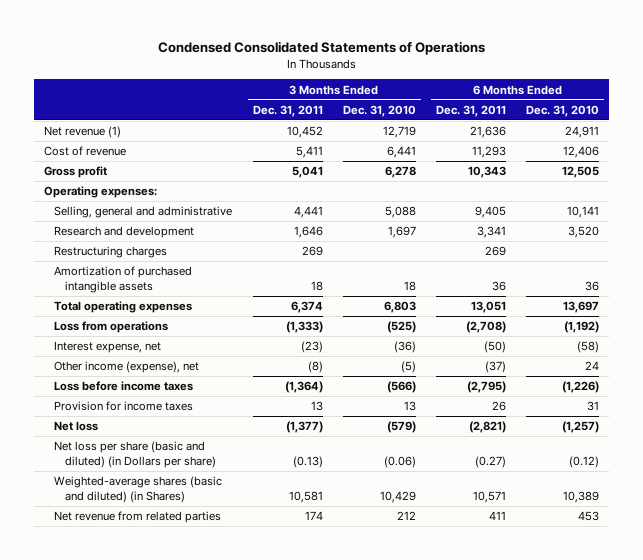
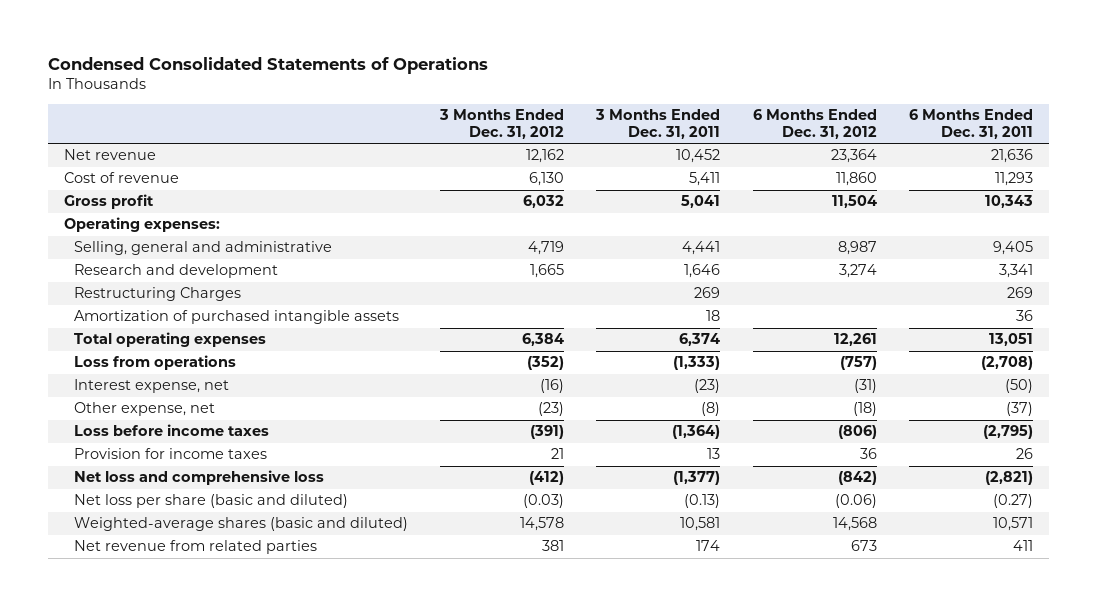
[342,104,416,117] Dec. 31, 2010 -> none
[526,104,600,117] Dec. 31, 2010 -> none
none -> [439,109,565,140] 3 Months Ended Dec. 31, 2012
none -> [752,109,877,140] 6 Months Ended Dec. 31, 2012
[43,126,121,139] Net revenue (1) -> [63,149,156,161] Net revenue
[54,246,168,259] Restructuring charges -> [74,287,242,302] Restructuring Charges
[54,361,200,374] Other income (expense), net -> [74,402,216,417] Other expense, net
[54,421,99,432] Net loss -> [74,470,325,486] Net loss and comprehensive loss
[54,441,216,469] Net loss per share (basic and diluted) (in Dollars per share) -> [74,494,349,509] Net loss per share (basic and diluted)
[54,476,223,504] Weighted-average shares (basic and diluted) (in Shares) -> [74,517,409,532] Weighted-average shares (basic and diluted)

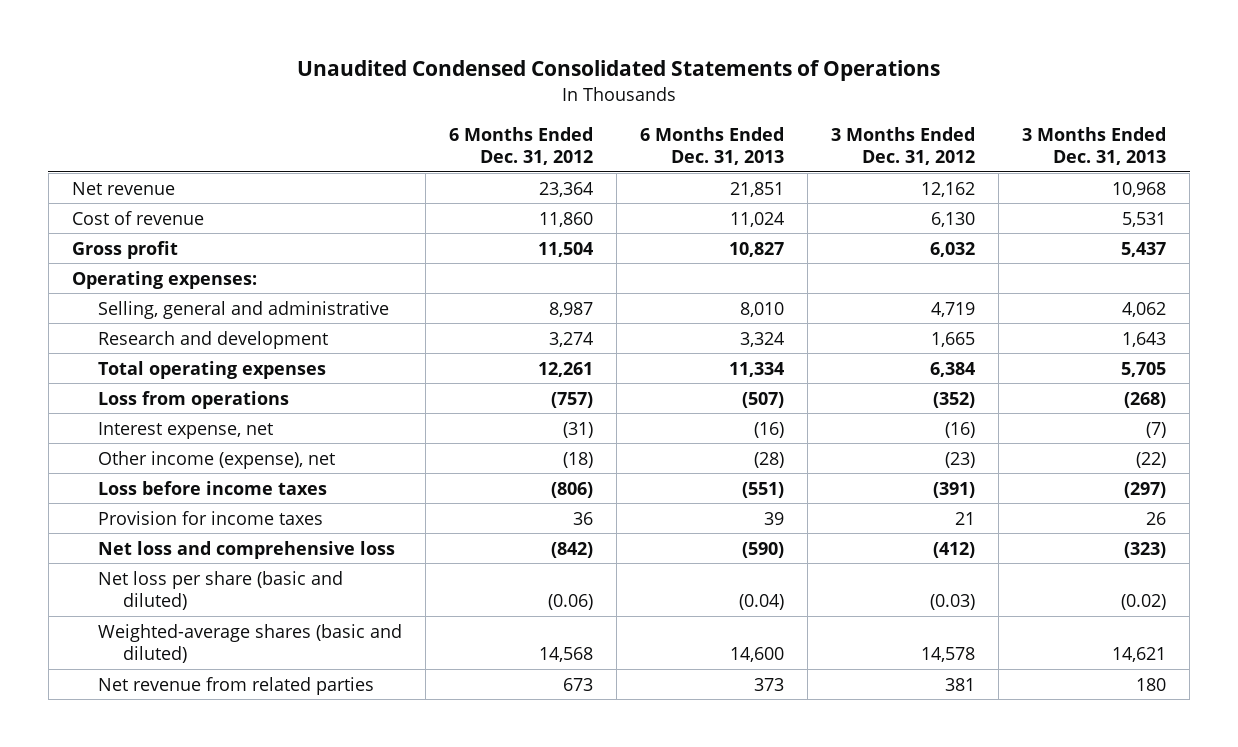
[47,57,488,75] Condensed Consolidated Statements of Operations -> [297,60,941,82] Unaudited Condensed Consolidated Statements of Operations
[595,109,721,140] 3 Months Ended Dec. 31, 2011 -> none
[908,109,1033,140] 6 Months Ended Dec. 31, 2011 -> none
none -> [639,126,784,166] 6 Months Ended Dec. 31, 2013
none -> [1022,126,1167,166] 3 Months Ended Dec. 31, 2013
[74,287,242,302] Restructuring Charges -> none
[74,310,400,325] Amortization of purchased intangible assets -> none
[74,402,216,417] Other expense, net -> [97,450,335,469] Other income (expense), net

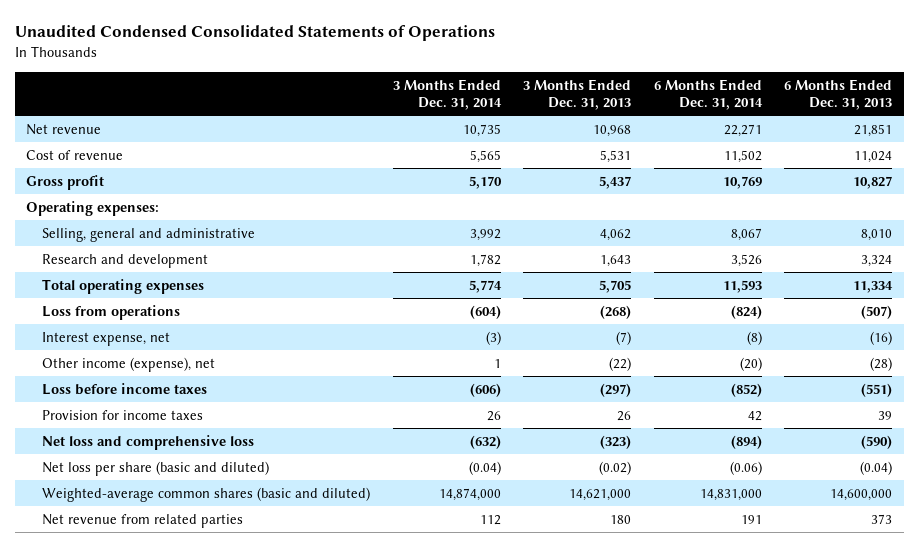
[448,126,593,166] 6 Months Ended Dec. 31, 2012 -> none
[831,126,976,166] 3 Months Ended Dec. 31, 2012 -> none
none -> [392,78,502,110] 3 Months Ended Dec. 31, 2014
none -> [653,78,763,110] 6 Months Ended Dec. 31, 2014
[97,623,402,664] Weighted-average shares (basic and diluted) -> [41,486,370,502] Weighted-average common shares (basic and diluted)
[729,647,784,663] 14,600 -> [830,488,893,501] 14,600,000
[1112,647,1167,663] 14,621 -> [569,488,632,501] 14,621,000

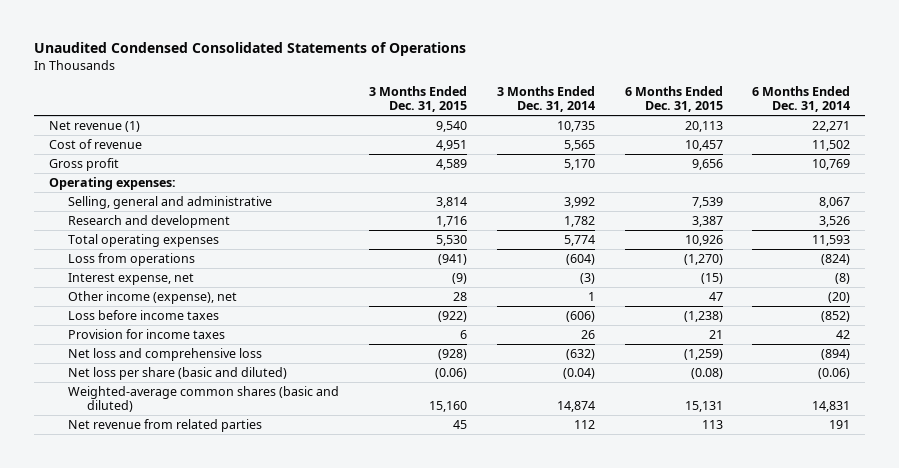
[523,78,632,110] 3 Months Ended Dec. 31, 2013 -> none
[784,78,893,110] 6 Months Ended Dec. 31, 2013 -> none
none -> [368,85,467,113] 3 Months Ended Dec. 31, 2015
none -> [624,85,723,113] 6 Months Ended Dec. 31, 2015
[25,123,101,135] Net revenue -> [48,120,140,132] Net revenue (1)
[438,487,501,501] 14,874,000 -> [556,401,595,413] 14,874
[699,488,762,501] 14,831,000 -> [812,401,851,413] 14,831

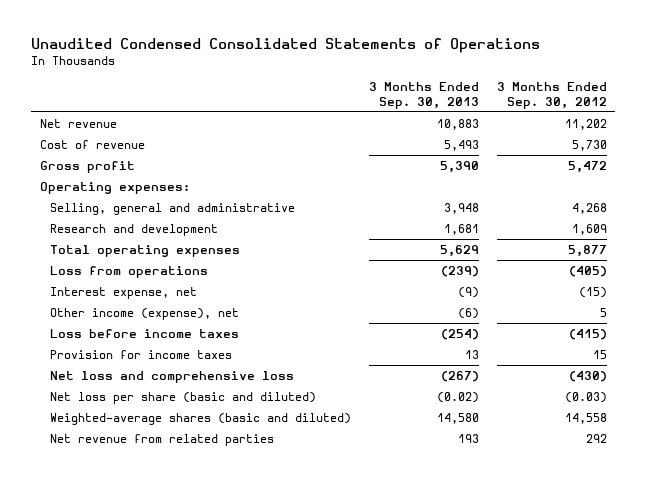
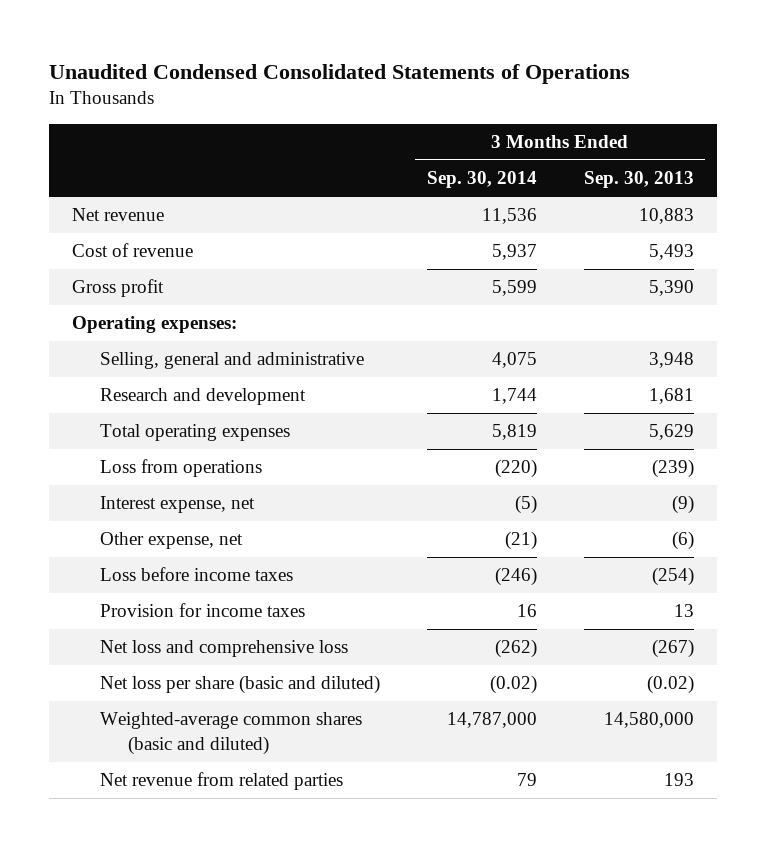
[496,82,607,110] 3 Months Ended Sep. 30, 2012 -> none
none -> [426,171,537,189] Sep. 30, 2014
[50,307,240,320] Other income (expense), net -> [100,532,244,550] Other expense, net
[50,412,352,425] Weighted-average shares (basic and diluted) -> [100,712,363,755] Weighted-average common shares (basic and diluted)
[436,412,479,424] 14,580 -> [603,712,694,729] 14,580,000

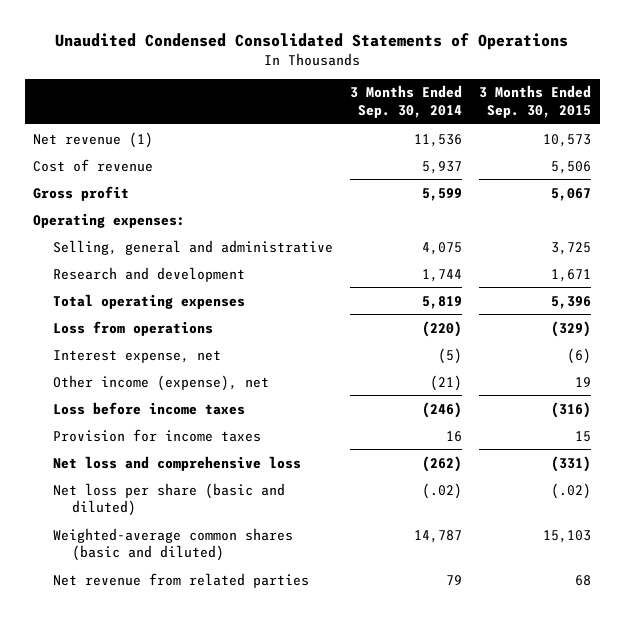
[583,171,694,189] Sep. 30, 2013 -> none
none -> [479,85,592,118] 3 Months Ended Sep. 30, 2015
[72,208,165,222] Net revenue -> [33,131,154,148] Net revenue (1)
[100,532,244,550] Other expense, net -> [52,374,269,391] Other income (expense), net
[489,675,537,695] (0.02) -> [422,482,463,499] (.02)
[446,712,537,729] 14,787,000 -> [414,529,463,543] 14,787

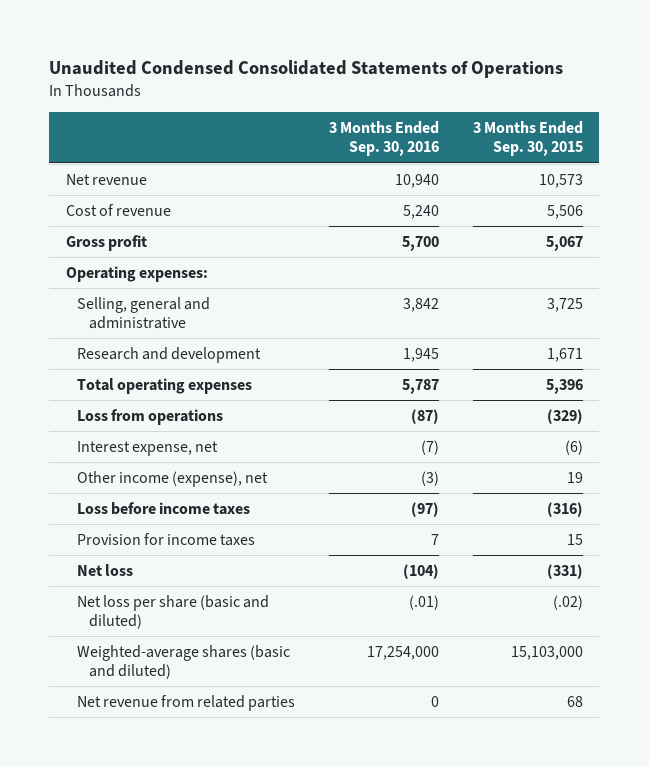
[350,85,463,118] 3 Months Ended Sep. 30, 2014 -> none
none -> [328,120,439,157] 3 Months Ended Sep. 30, 2016
[33,131,154,148] Net revenue (1) -> [65,173,147,185] Net revenue
[52,455,301,471] Net loss and comprehensive loss -> [77,563,134,576] Net loss
[52,527,293,562] Weighted-average common shares (basic and diluted) -> [77,644,291,680] Weighted-average shares (basic and diluted)
[543,529,592,543] 15,103 -> [510,645,583,660] 15,103,000

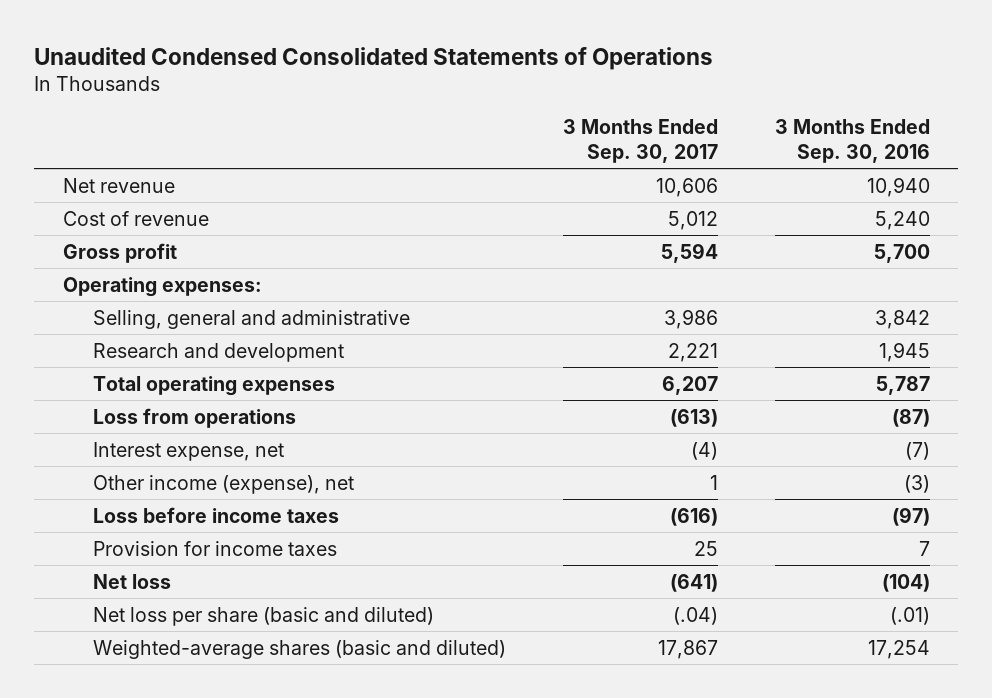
[472,120,583,157] 3 Months Ended Sep. 30, 2015 -> none
none -> [563,119,719,164] 3 Months Ended Sep. 30, 2017
[77,694,296,711] Net revenue from related parties -> none
[366,645,439,660] 17,254,000 -> [867,639,930,659] 17,254

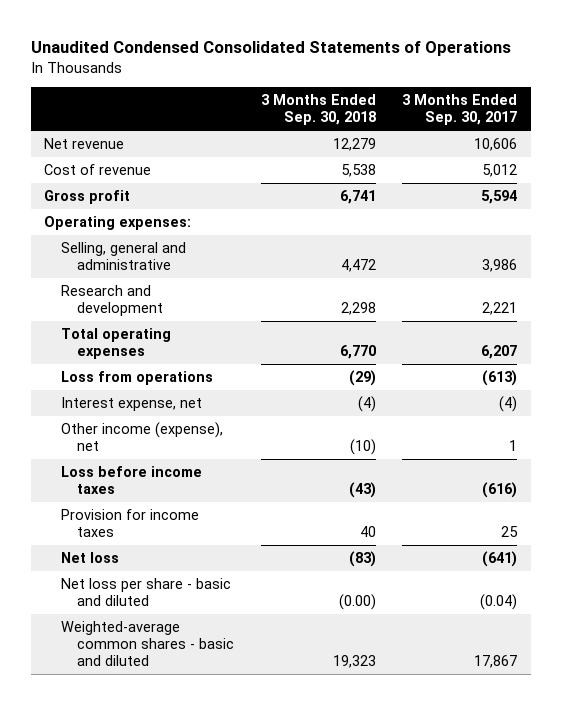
[774,119,930,164] 3 Months Ended Sep. 30, 2016 -> none
none -> [260,94,376,126] 3 Months Ended Sep. 30, 2018
[93,606,435,626] Net loss per share (basic and diluted) -> [60,578,231,607] Net loss per share - basic and diluted
[673,606,719,625] (.04) -> [480,594,518,611] (0.04)
[93,639,507,659] Weighted-average shares (basic and diluted) -> [60,621,235,667] Weighted-average common shares - basic and diluted

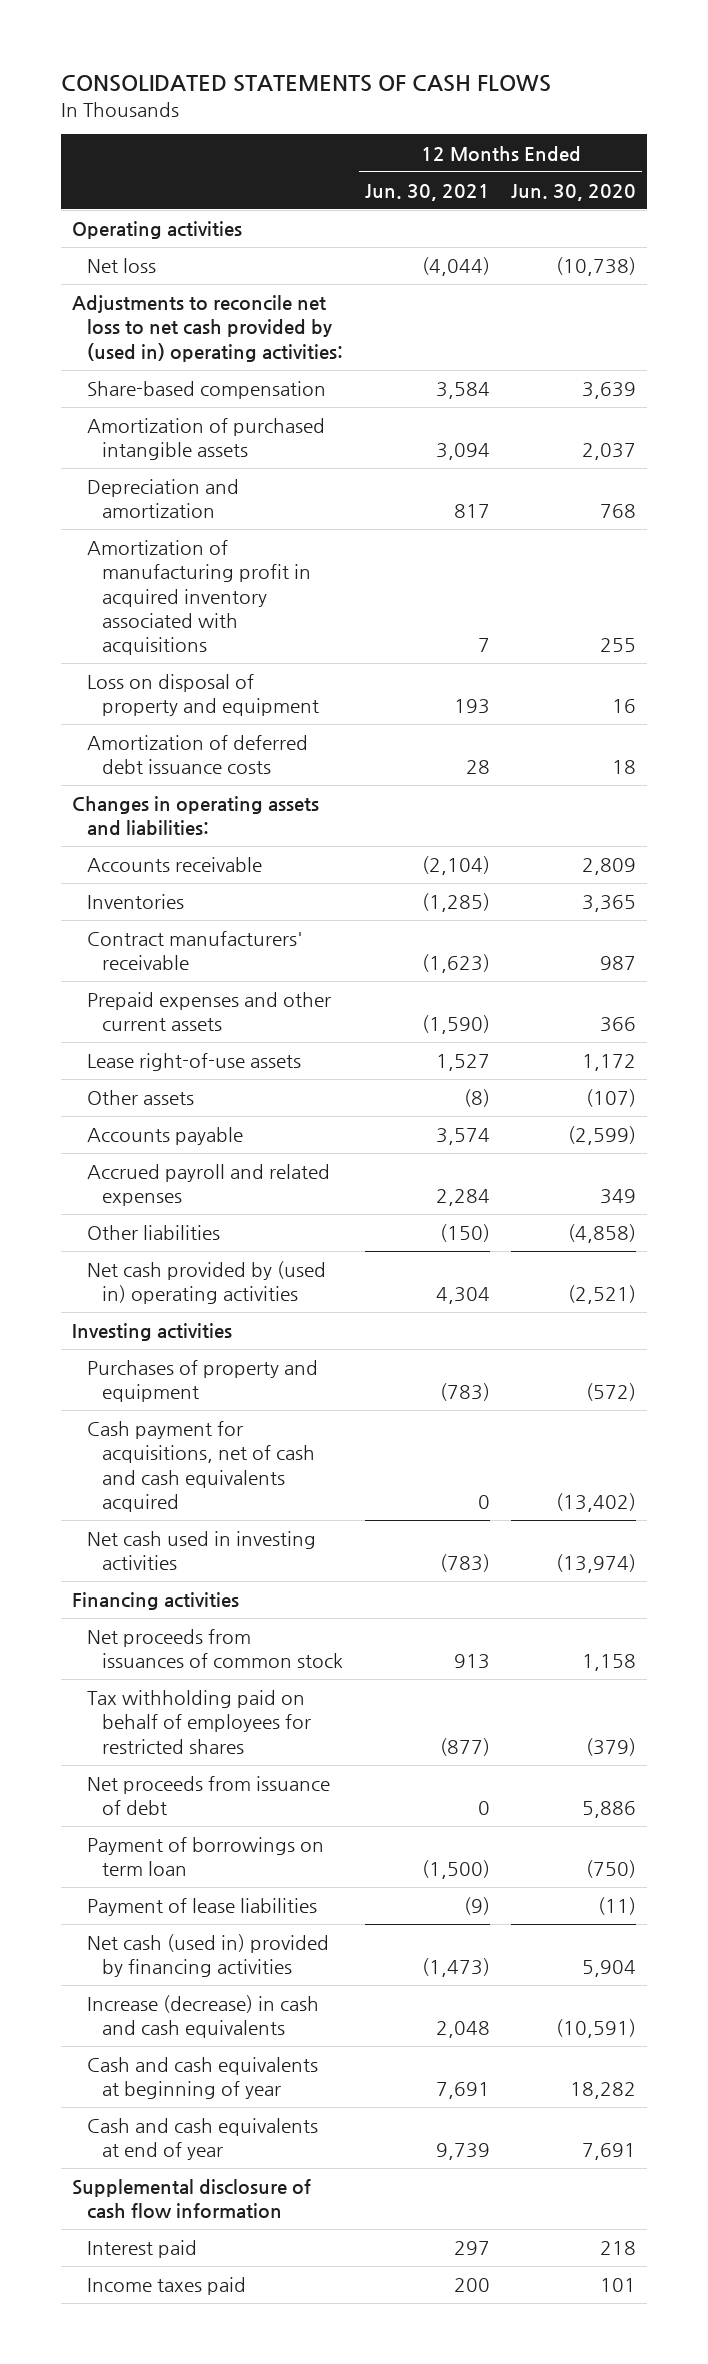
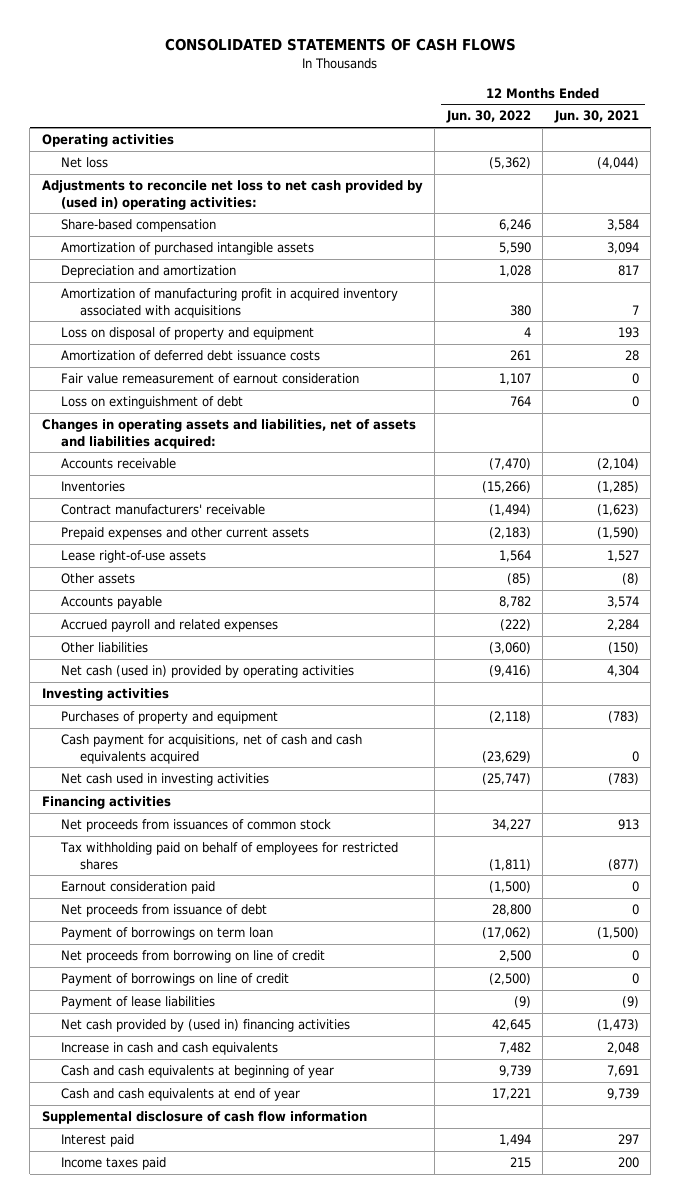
[511,183,637,201] Jun. 30, 2020 -> none
none -> [445,110,531,124] Jun. 30, 2022
none -> [60,373,359,385] Fair value remeasurement of earnout consideration
none -> [60,396,243,410] Loss on extinguishment of debt
[71,796,319,836] Changes in operating assets and liabilities: -> [41,419,416,449] Changes in operating assets and liabilities, net of assets and liabilities acquired:
[86,1261,326,1305] Net cash provided by (used in) operating activities -> [60,665,354,679] Net cash (used in) provided by operating activities
none -> [60,881,215,895] Earnout consideration paid
none -> [60,950,325,964] Net proceeds from borrowing on line of credit
none -> [60,973,289,987] Payment of borrowings on line of credit
[86,1934,329,1978] Net cash (used in) provided by financing activities -> [60,1019,350,1033] Net cash provided by (used in) financing activities
[86,1995,319,2039] Increase (decrease) in cash and cash equivalents -> [60,1042,278,1056] Increase in cash and cash equivalents

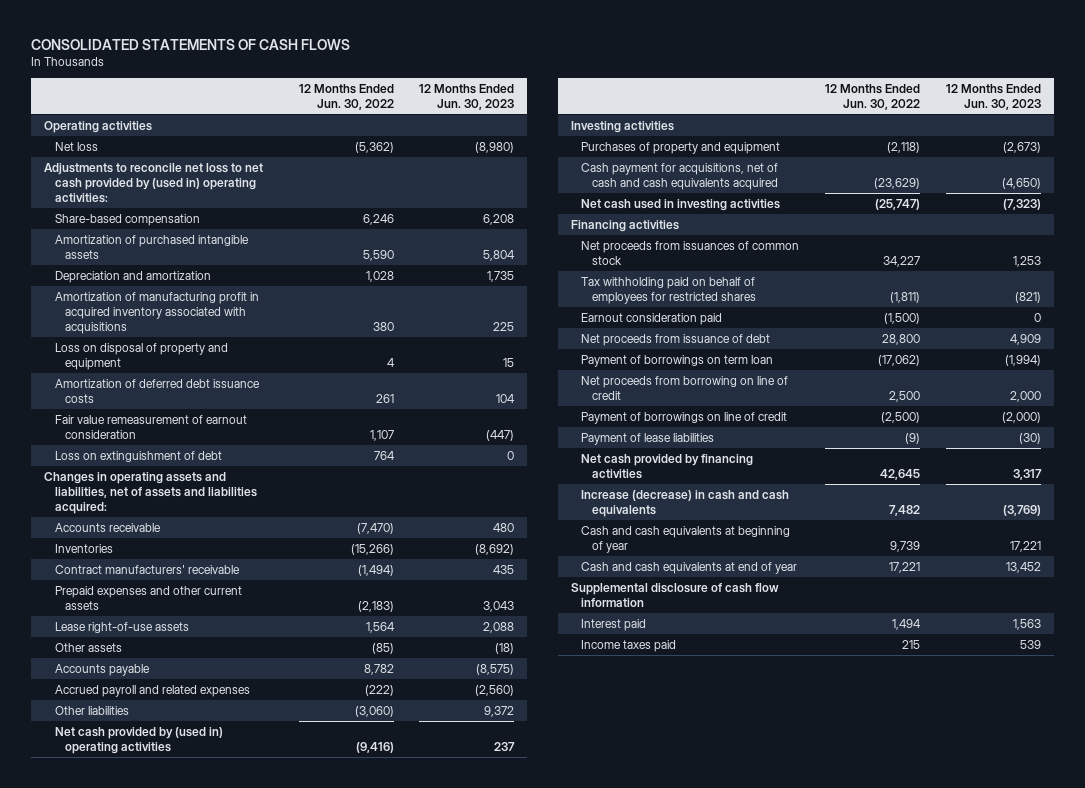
[553,110,639,124] Jun. 30, 2021 -> none
none -> [419,83,515,110] 12 Months Ended Jun. 30, 2023
[60,665,354,679] Net cash (used in) provided by operating activities -> [54,726,223,754] Net cash provided by (used in) operating activities
[60,1019,350,1033] Net cash provided by (used in) financing activities -> [581,453,754,479] Net cash provided by financing activities
[60,1042,278,1056] Increase in cash and cash equivalents -> [581,489,790,517] Increase (decrease) in cash and cash equivalents

